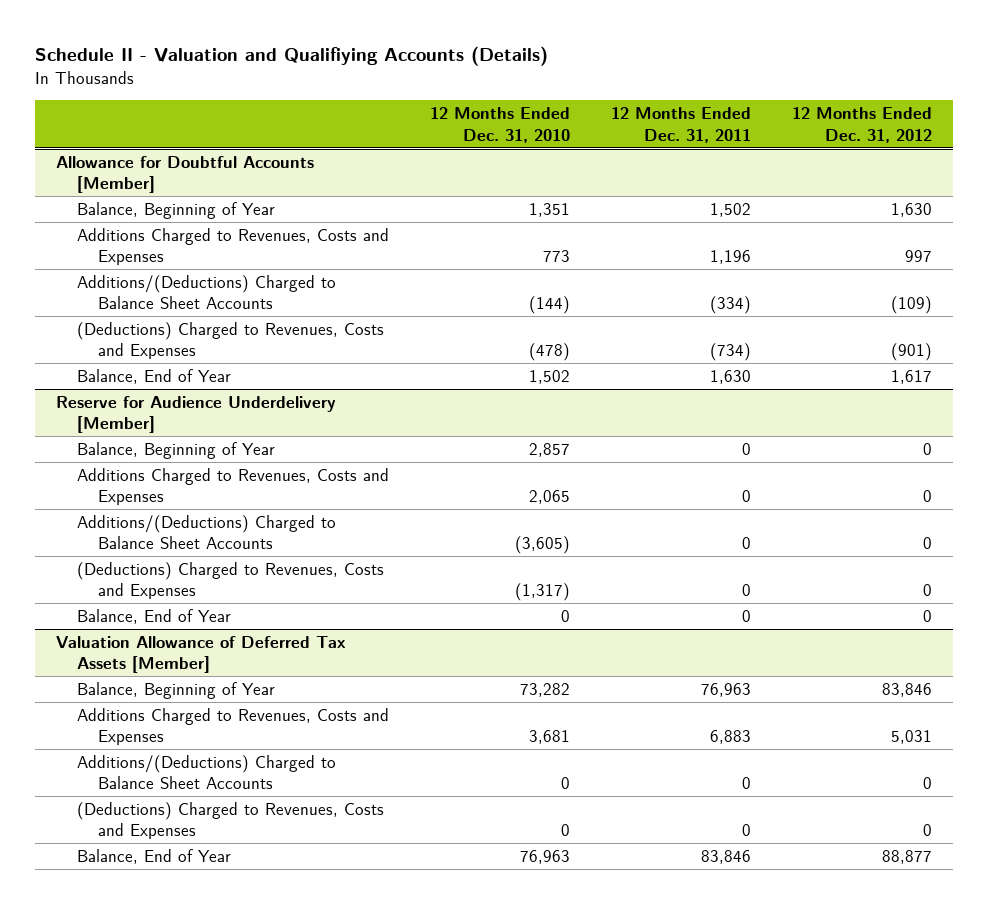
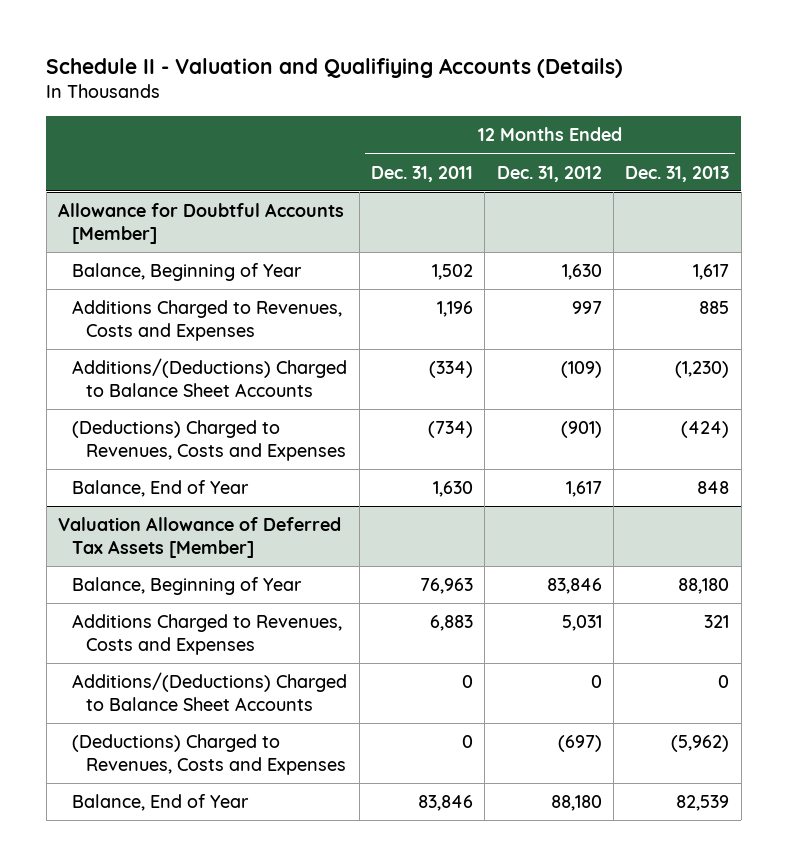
[429,107,570,143] 12 Months Ended Dec. 31, 2010 -> none
none -> [625,165,730,182] Dec. 31, 2013
[55,395,336,434] Reserve for Audience Underdelivery [Member] -> none
[76,441,275,459] Balance, Beginning of Year -> none
[76,467,389,506] Additions Charged to Revenues, Costs and Expenses -> none
[76,514,336,550] Additions/(Deductions) Charged to Balance Sheet Accounts -> none
[76,561,384,600] (Deductions) Charged to Revenues, Costs and Expenses -> none
[76,608,231,624] Balance, End of Year -> none
[923,824,933,837] 0 -> [557,734,602,752] (697)
[882,849,933,864] 88,877 -> [550,794,602,811] 88,180

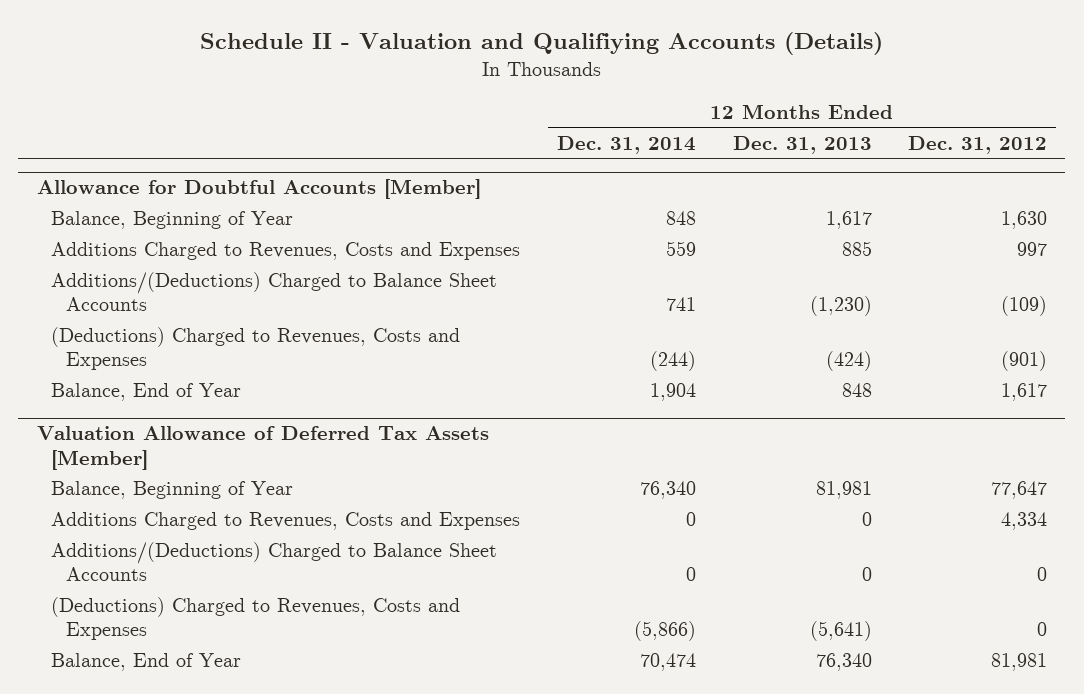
[370,165,473,182] Dec. 31, 2011 -> none
none -> [556,135,696,154] Dec. 31, 2014
[546,577,602,594] 83,846 -> [991,481,1048,500] 77,647
[678,577,730,594] 88,180 -> [815,481,872,500] 81,981
[561,614,602,631] 5,031 -> [1001,512,1048,531] 4,334
[704,614,730,628] 321 -> [861,512,872,527] 0
[557,734,602,752] (697) -> [1037,622,1048,637] 0
[671,734,730,752] (5,962) -> [809,621,872,642] (5,641)
[550,794,602,811] 88,180 -> [991,653,1048,672] 81,981
[676,794,730,811] 82,539 -> [815,653,872,672] 76,340

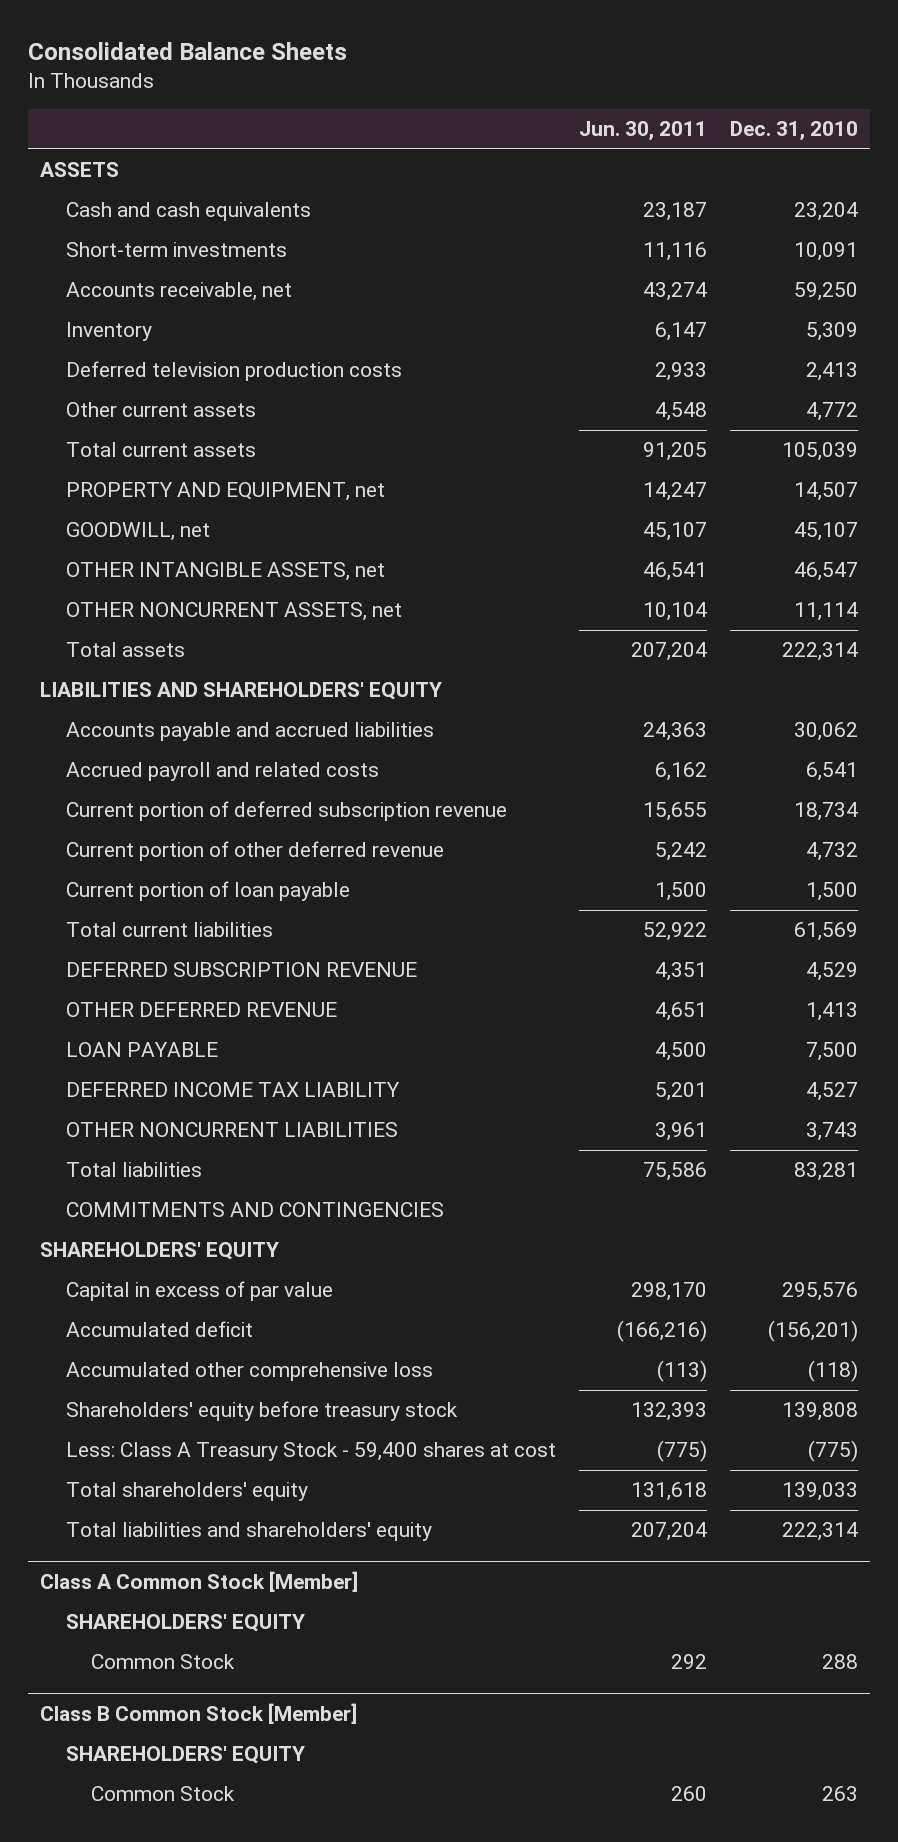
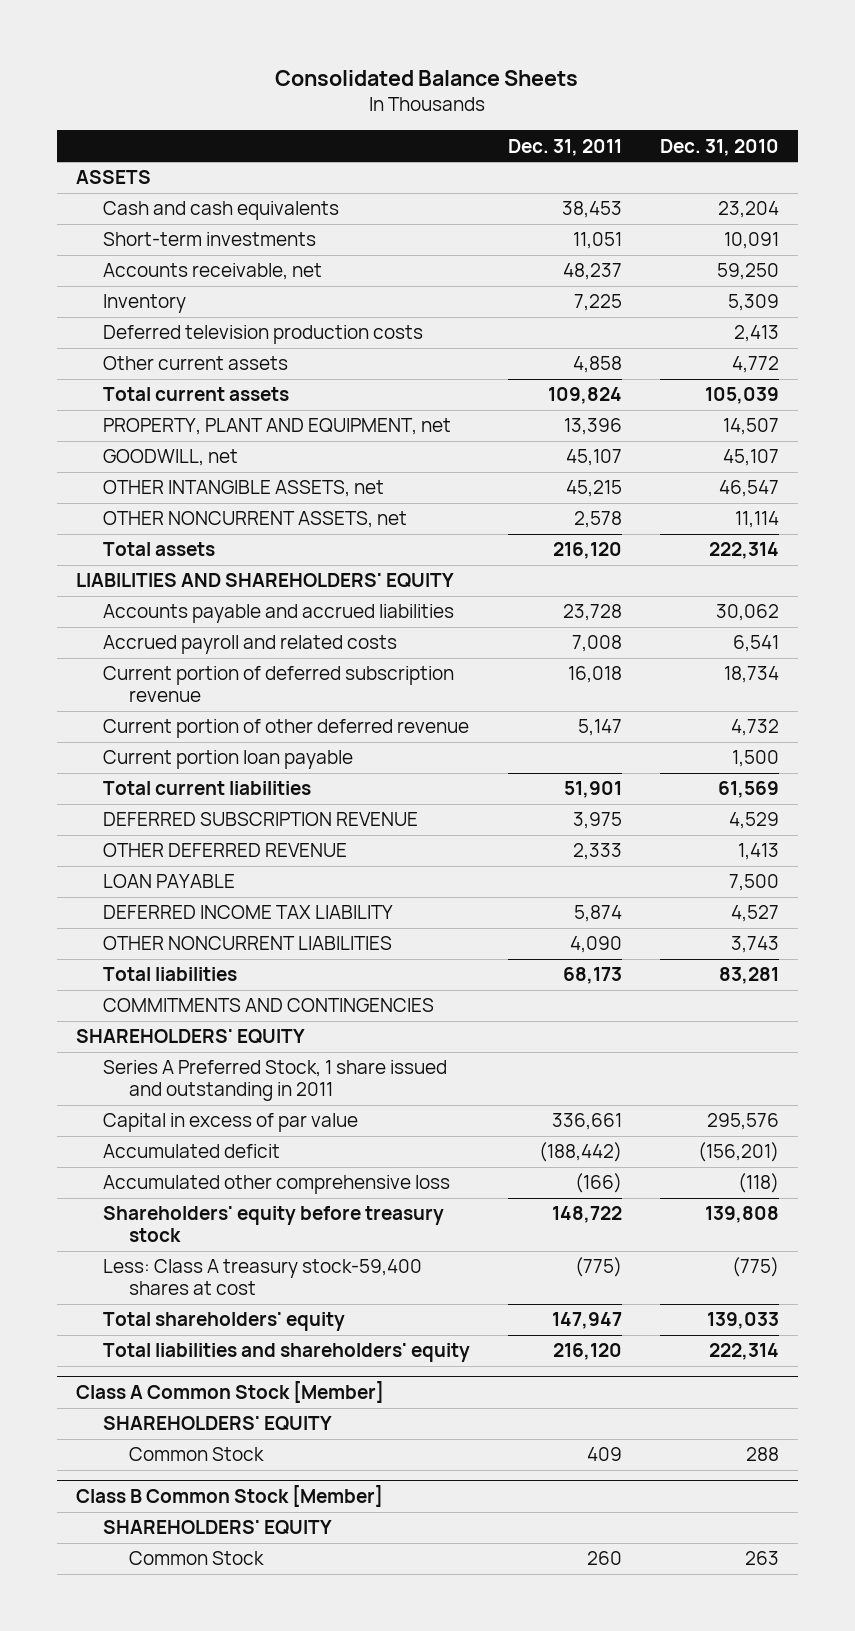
[578,121,707,142] Jun. 30, 2011 -> none
none -> [507,138,622,156] Dec. 31, 2011
[65,482,385,502] PROPERTY AND EQUIPMENT, net -> [102,418,451,436] PROPERTY, PLANT AND EQUIPMENT, net
[65,881,350,902] Current portion of loan payable -> [102,750,353,770] Current portion loan payable
none -> [102,1060,447,1102] Series A Preferred Stock, 1 share issued and outstanding in 2011
[65,1442,556,1462] Less: Class A Treasury Stock - 59,400 shares at cost -> [102,1259,422,1296] Less: Class A treasury stock-59,400 shares at cost

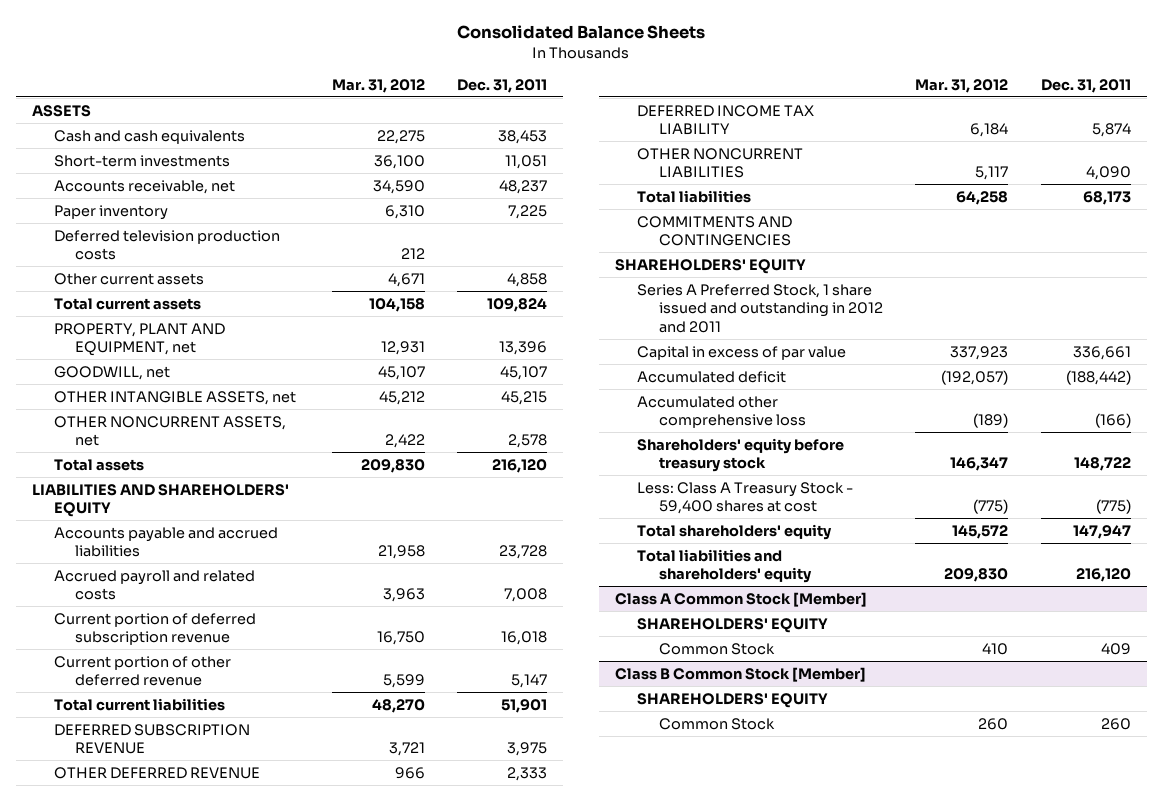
[660,138,780,156] Dec. 31, 2010 -> none
none -> [331,78,425,93] Mar. 31, 2012
[102,294,186,314] Inventory -> [53,204,168,220] Paper inventory
[102,750,353,770] Current portion loan payable -> none
[102,874,235,889] LOAN PAYABLE -> none
[102,1060,447,1102] Series A Preferred Stock, 1 share issued and outstanding in 2011 -> [637,283,883,333] Series A Preferred Stock, 1 share issued and outstanding in 2012 and 2011
[102,1259,422,1296] Less: Class A treasury stock-59,400 shares at cost -> [637,481,854,515] Less: Class A Treasury Stock - 59,400 shares at cost

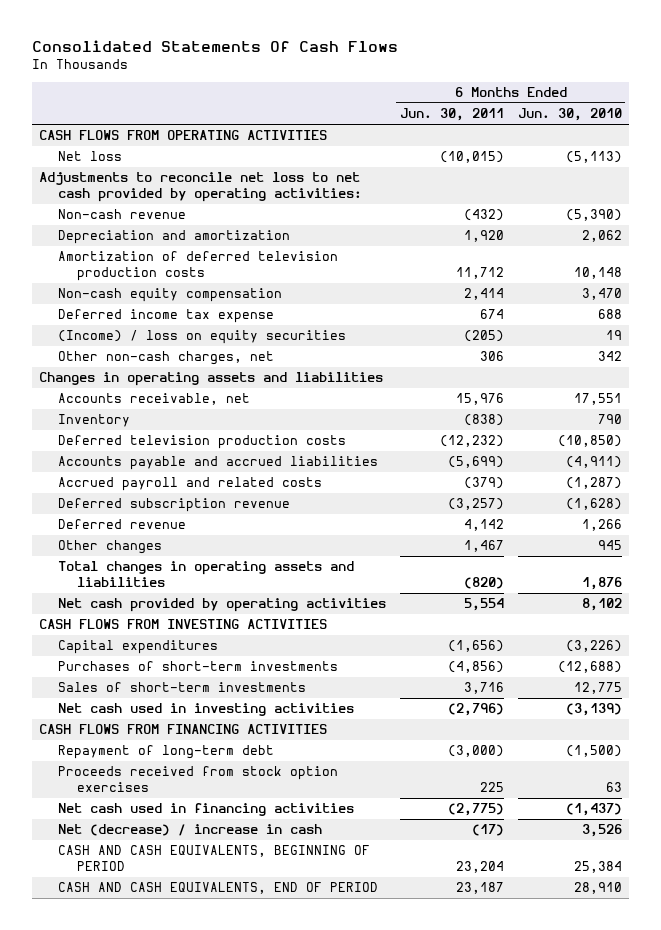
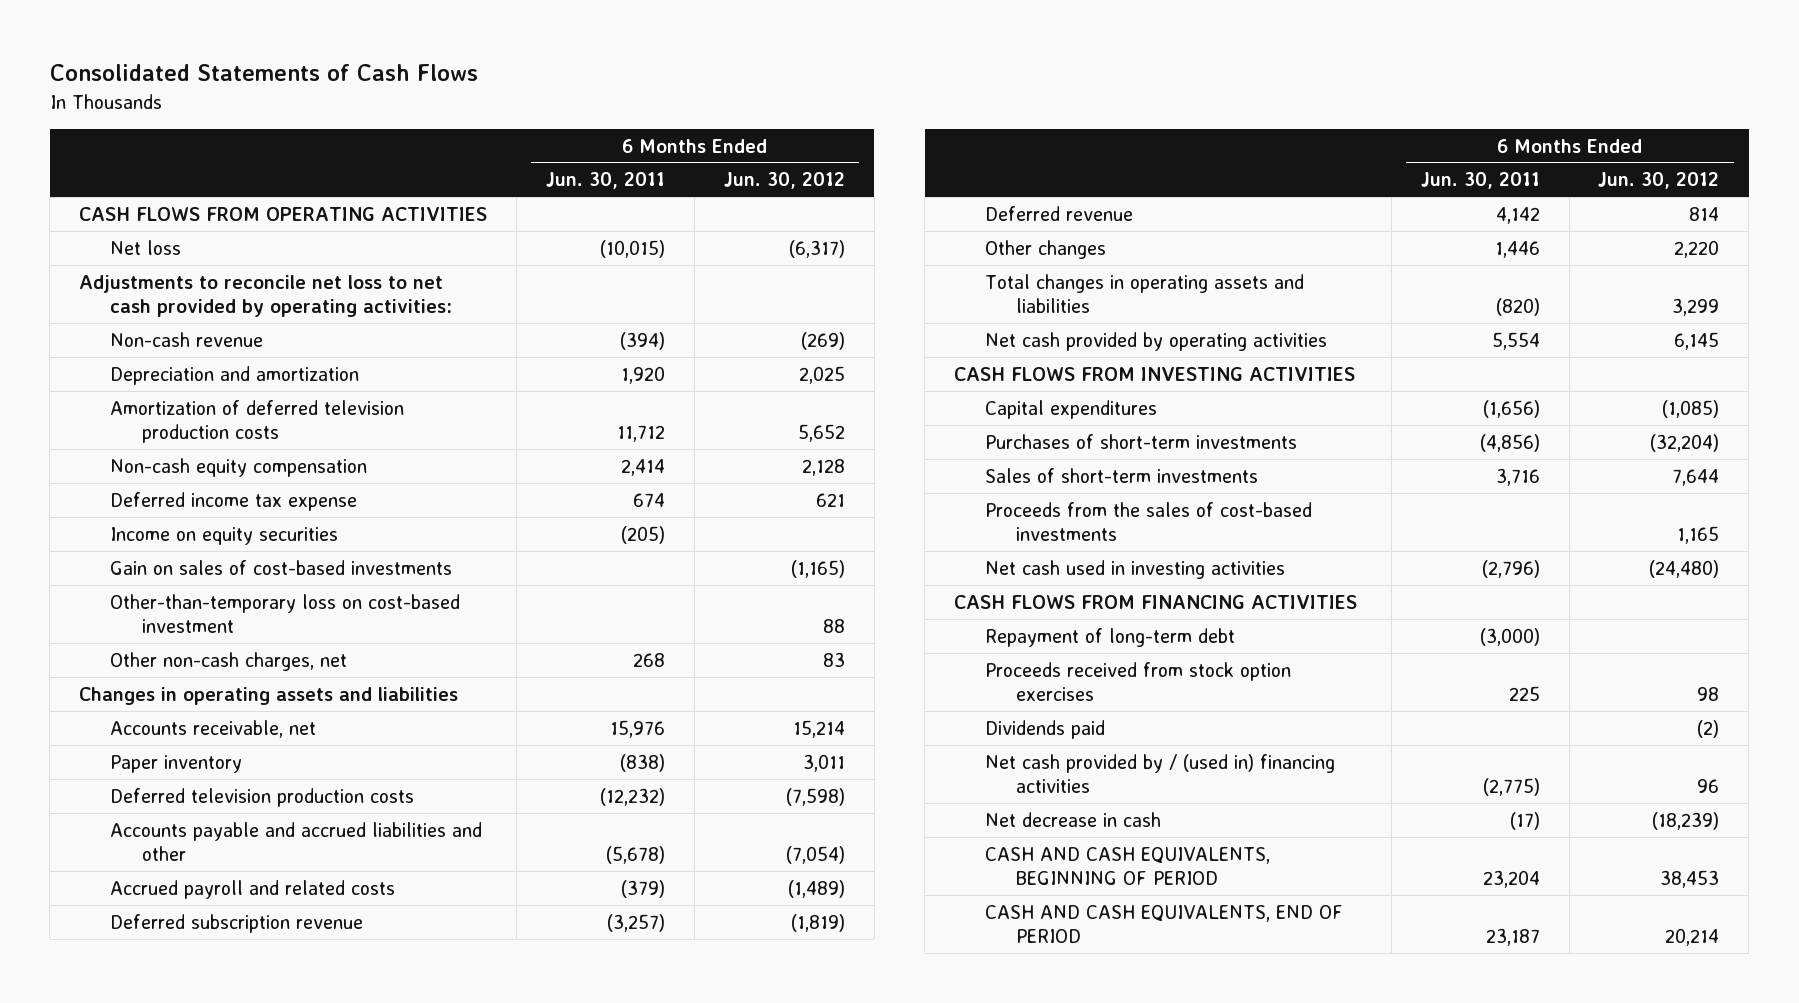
[32,39,399,52] Consolidated Statements Of Cash Flows -> [49,64,478,82] Consolidated Statements of Cash Flows
[517,108,622,122] Jun. 30, 2010 -> none
none -> [723,172,845,190] Jun. 30, 2012
[463,209,504,222] (432) -> [619,331,665,350] (394)
[58,330,347,345] (Income) / loss on equity securities -> [110,526,339,545] Income on equity securities
none -> [110,559,453,575] Gain on sales of cost-based investments
none -> [110,593,461,634] Other-than-temporary loss on cost-based investment
[479,351,504,362] 306 -> [632,652,665,667] 268
[58,414,131,428] Inventory -> [110,754,243,773] Paper inventory
[58,456,379,471] Accounts payable and accrued liabilities -> [110,821,483,862] Accounts payable and accrued liabilities and other
[447,456,504,469] (5,699) -> [605,846,665,865] (5,678)
[463,540,504,553] 1,467 -> [1494,240,1540,258] 1,446
none -> [985,501,1313,542] Proceeds from the sales of cost-based investments
none -> [985,719,1106,739] Dividends paid
[58,803,355,817] Net cash used in financing activities -> [985,753,1336,794] Net cash provided by / (used in) financing activities
[58,824,323,837] Net (decrease) / increase in cash -> [985,811,1162,827] Net decrease in cash

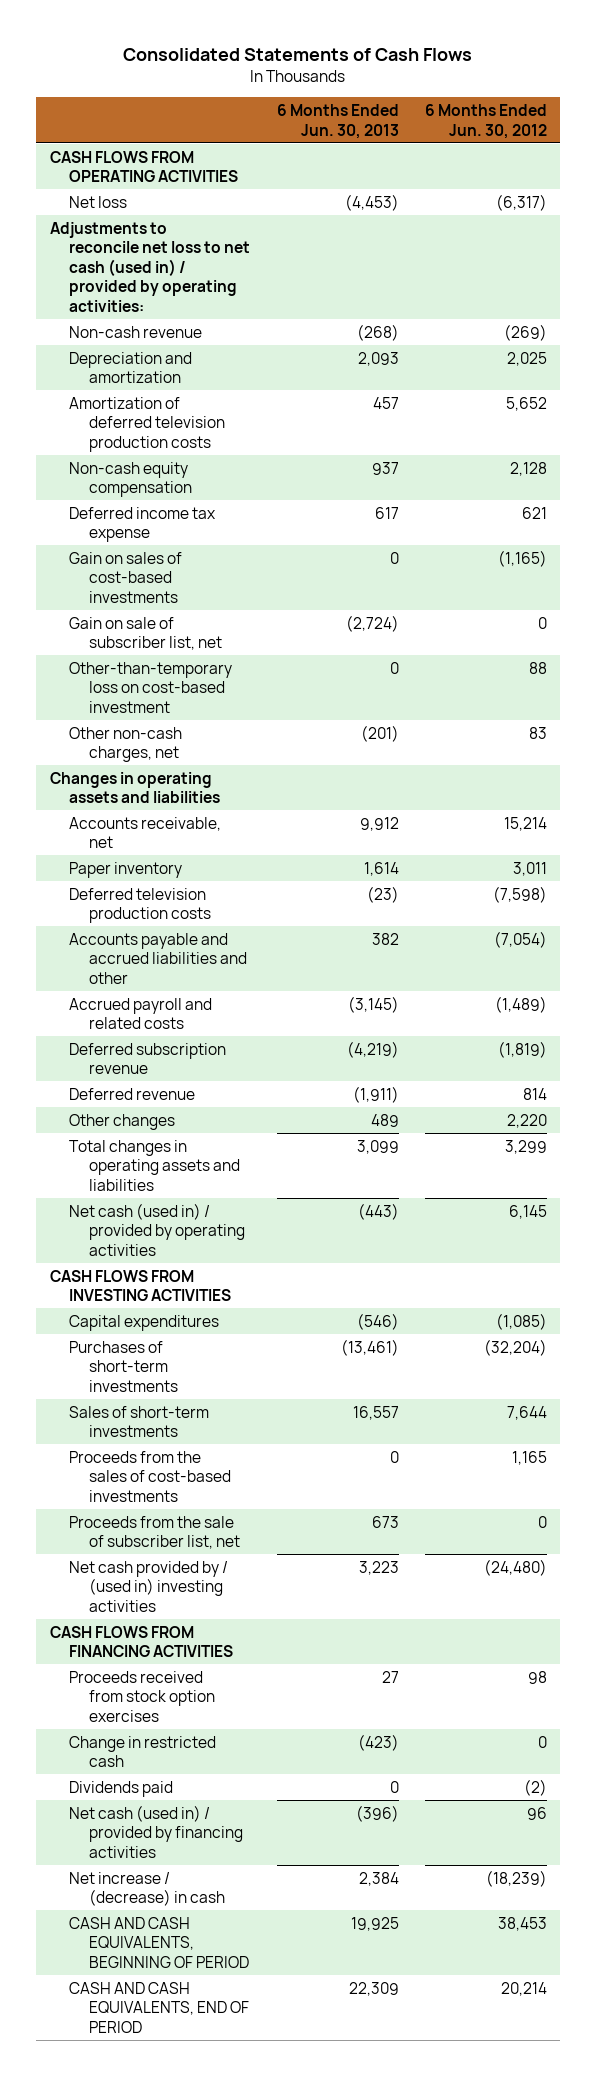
[545,172,665,190] Jun. 30, 2011 -> none
none -> [276,104,399,139] 6 Months Ended Jun. 30, 2013
[79,274,453,318] Adjustments to reconcile net loss to net cash provided by operating activities: -> [49,221,251,312] Adjustments to reconcile net loss to net cash (used in) / provided by operating activities:
[110,526,339,545] Income on equity securities -> none
none -> [69,616,223,651] Gain on sale of subscriber list, net
[985,331,1328,351] Net cash provided by operating activities -> [69,1202,246,1256] Net cash (used in) / provided by operating activities
none -> [69,1515,241,1550] Proceeds from the sale of subscriber list, net
[985,559,1286,579] Net cash used in investing activities -> [69,1560,229,1612] Net cash provided by / (used in) investing activities
[985,627,1236,647] Repayment of long-term debt -> none
none -> [69,1735,217,1768] Change in restricted cash
[985,753,1336,794] Net cash provided by / (used in) financing activities -> [69,1804,244,1858] Net cash (used in) / provided by financing activities
[985,811,1162,827] Net decrease in cash -> [69,1871,226,1907] Net increase / (decrease) in cash

